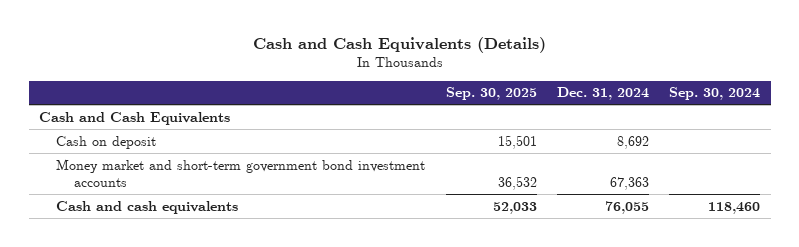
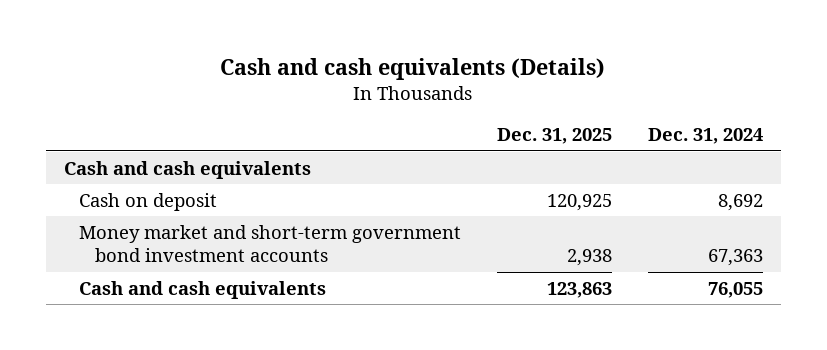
[252,37,546,54] Cash and Cash Equivalents (Details) -> [220,57,606,80] Cash and cash equivalents (Details)
[445,87,537,101] Sep. 30, 2025 -> none
[669,87,761,101] Sep. 30, 2024 -> none
none -> [497,128,613,145] Dec. 31, 2025
[38,111,230,125] Cash and Cash Equivalents -> [63,160,311,179] Cash and cash equivalents

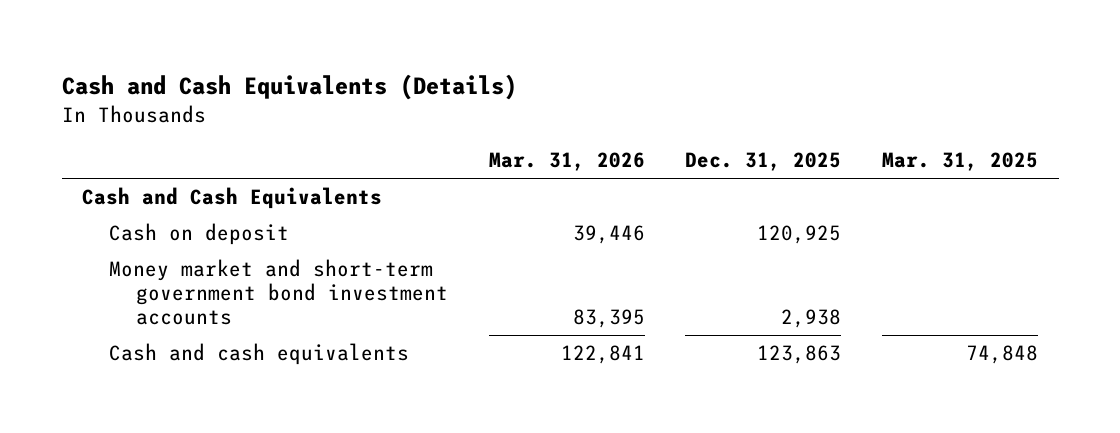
[220,57,606,80] Cash and cash equivalents (Details) -> [61,73,517,100] Cash and Cash Equivalents (Details)
[648,128,764,145] Dec. 31, 2024 -> none
none -> [488,152,645,172] Mar. 31, 2026
none -> [882,152,1039,172] Mar. 31, 2025
[63,160,311,179] Cash and cash equivalents -> [82,187,383,210] Cash and Cash Equivalents

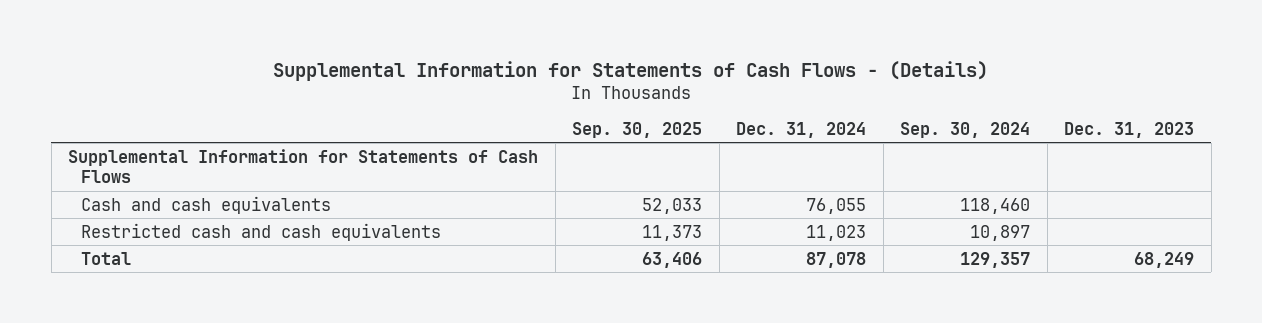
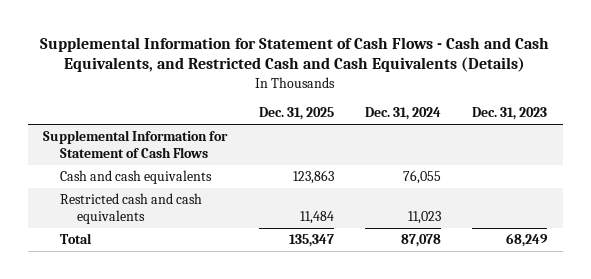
[273,60,989,81] Supplemental Information for Statements of Cash Flows - (Details) -> [40,36,550,73] Supplemental Information for Statement of Cash Flows - Cash and Cash Equivalents, and Restricted Cash and Cash Equivalents (Details)
[572,121,703,138] Sep. 30, 2025 -> none
[900,121,1031,138] Sep. 30, 2024 -> none
none -> [258,107,334,121] Dec. 31, 2025
[68,148,539,183] Supplemental Information for Statements of Cash Flows -> [43,130,229,158] Supplemental Information for Statement of Cash Flows

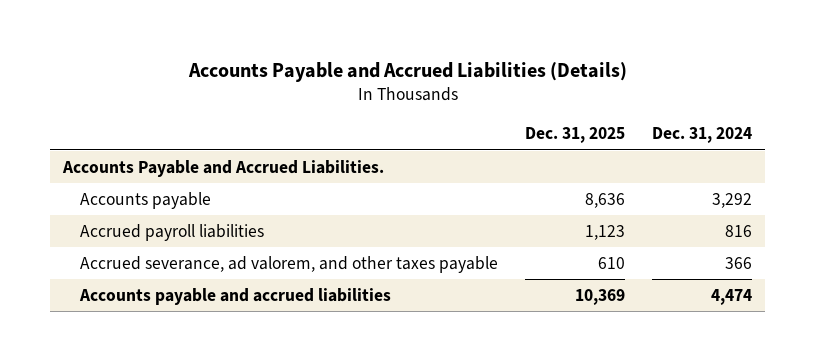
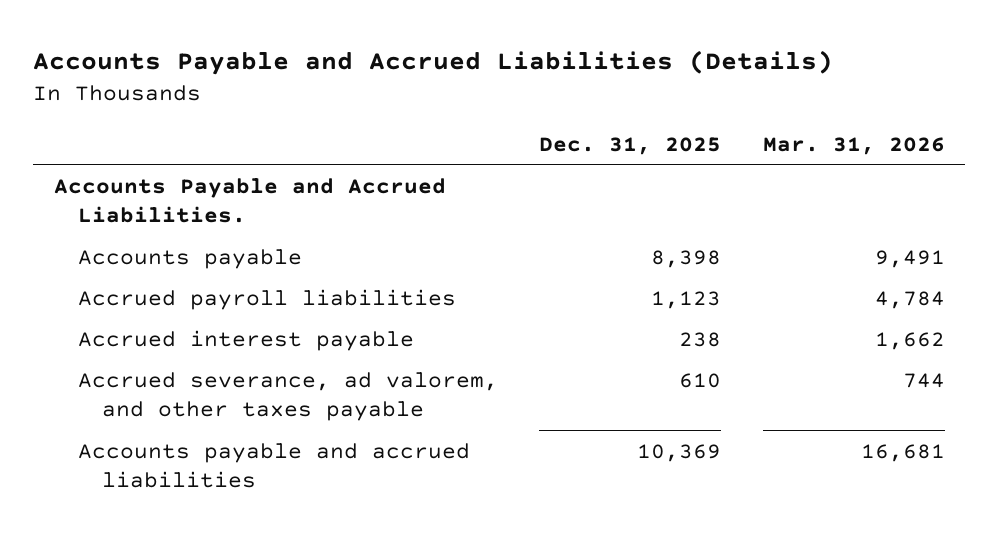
[652,127,753,144] Dec. 31, 2024 -> none
none -> [762,136,945,155] Mar. 31, 2026
[585,192,626,208] 8,636 -> [651,249,722,268] 8,398
none -> [77,329,414,351] Accrued interest payable

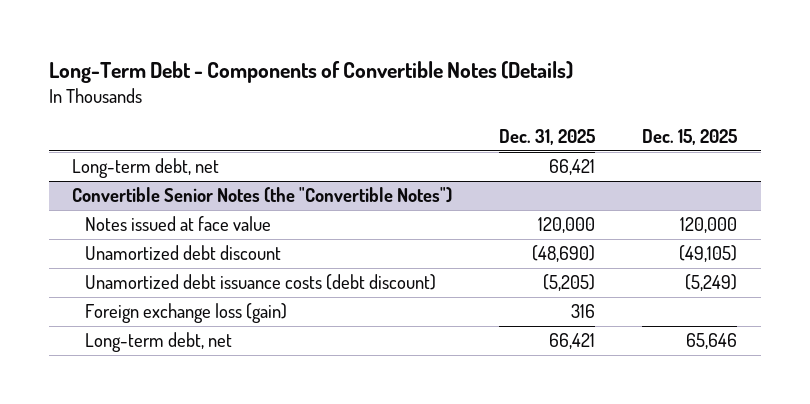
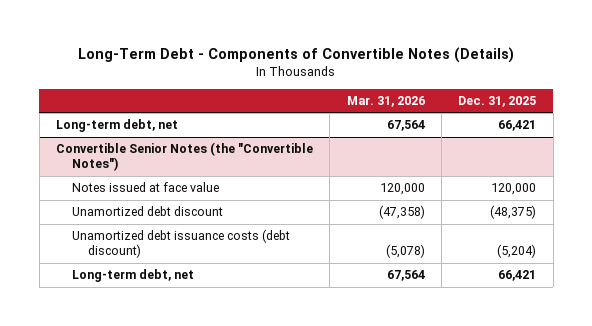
[642,129,738,146] Dec. 15, 2025 -> none
none -> [346,96,425,108] Mar. 31, 2026
[85,303,288,324] Foreign exchange loss (gain) -> none
[532,245,596,263] (48,690) -> [490,205,537,220] (48,375)
[543,274,596,292] (5,205) -> [497,244,537,259] (5,204)

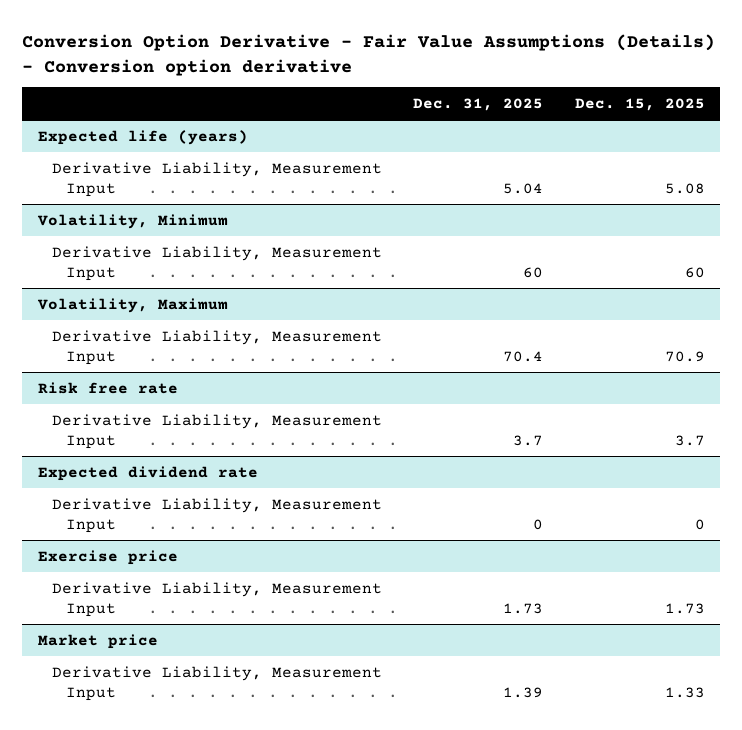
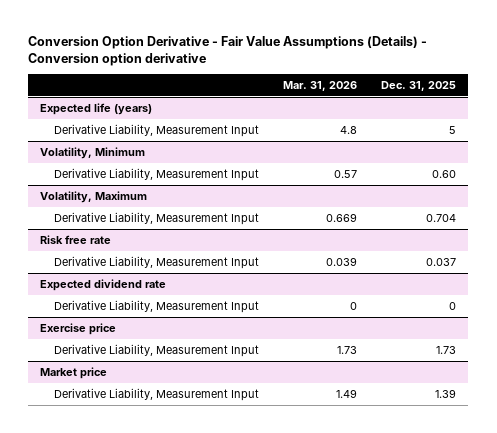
[574,98,705,112] Dec. 15, 2025 -> none
none -> [283,80,358,91] Mar. 31, 2026
[503,183,544,195] 5.04 -> [449,125,457,134] 5
[523,267,544,279] 60 -> [432,169,457,178] 0.60
[503,351,544,363] 70.4 -> [426,213,457,222] 0.704
[513,435,544,447] 3.7 -> [426,257,457,266] 0.037

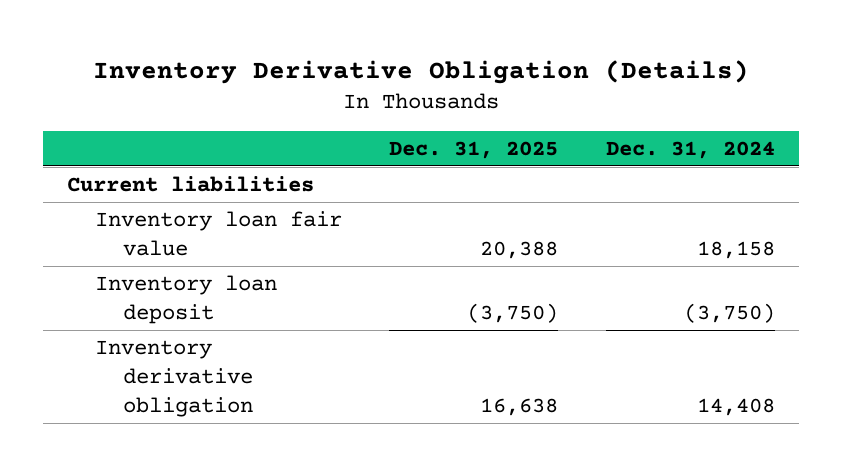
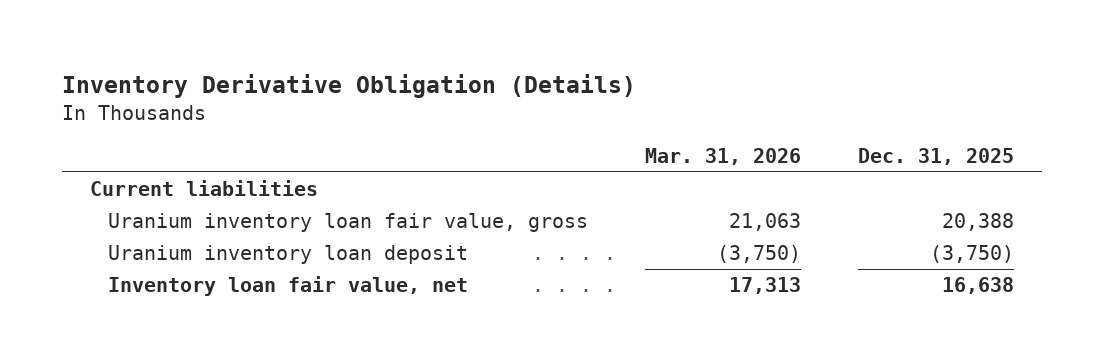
[605,140,775,159] Dec. 31, 2024 -> none
none -> [644,148,801,166] Mar. 31, 2026
[94,211,342,257] Inventory loan fair value -> [107,213,588,233] Uranium inventory loan fair value, gross
[94,275,277,325] Inventory loan deposit -> [107,245,468,265] Uranium inventory loan deposit
[94,340,253,418] Inventory derivative obligation -> [107,276,468,297] Inventory loan fair value, net

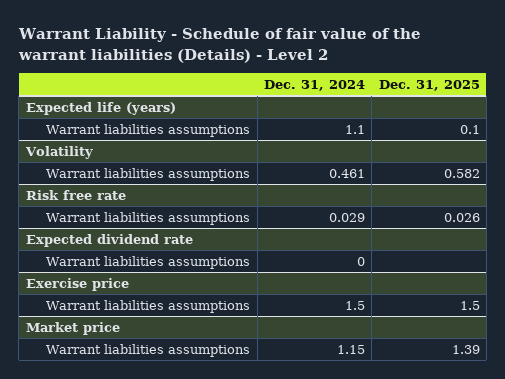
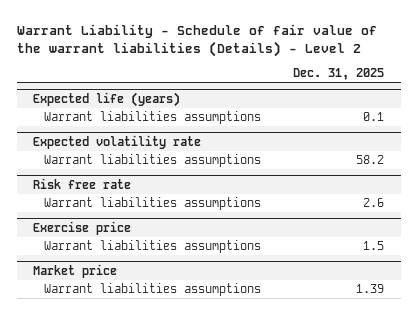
[263,79,365,91] Dec. 31, 2024 -> none
[24,145,93,159] Volatility -> [33,134,202,149] Expected volatility rate
[443,168,480,178] 0.582 -> [356,155,385,165] 58.2
[25,233,193,247] Expected dividend rate -> none
[46,255,251,269] Warrant liabilities assumptions -> none
[443,212,480,222] 0.026 -> [363,198,385,208] 2.6

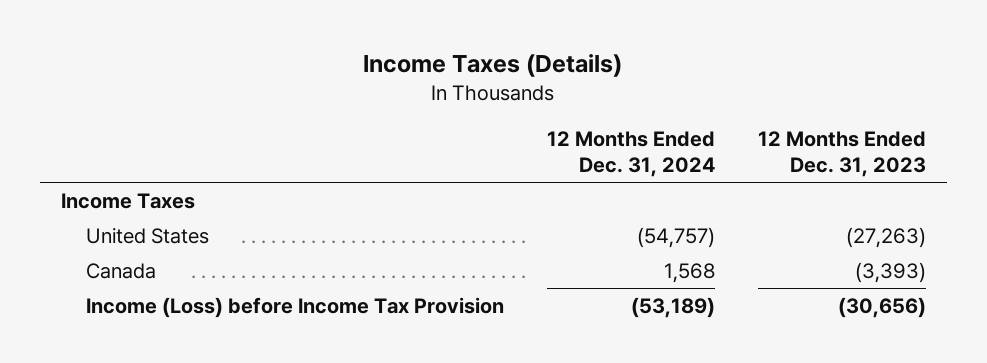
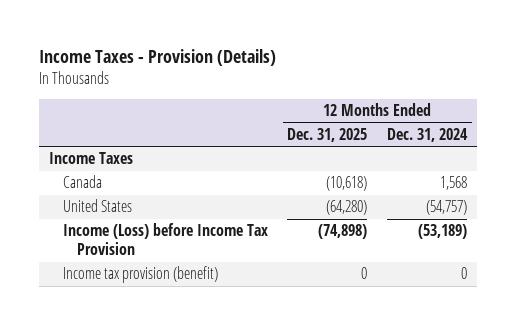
[363,53,623,77] Income Taxes (Details) -> [39,49,277,67] Income Taxes - Provision (Details)
[757,130,926,178] 12 Months Ended Dec. 31, 2023 -> none
none -> [287,128,368,143] Dec. 31, 2025
[86,228,210,245] United States -> [63,199,133,213] United States
none -> [63,266,219,284] Income tax provision (benefit)

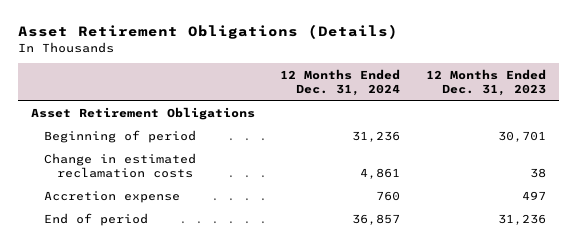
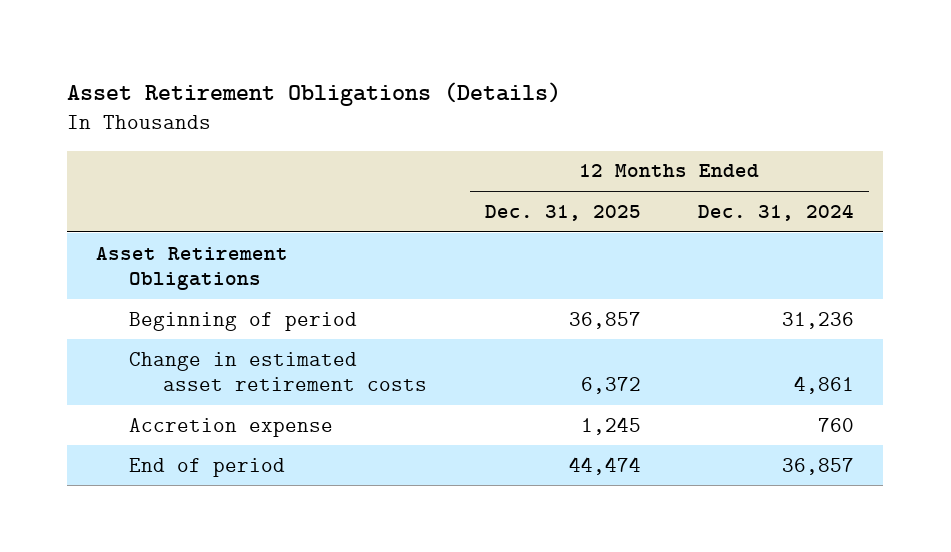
[426,68,547,96] 12 Months Ended Dec. 31, 2023 -> none
none -> [484,204,641,221] Dec. 31, 2025
[43,152,196,178] Change in estimated reclamation costs -> [129,351,427,391] Change in estimated asset retirement costs

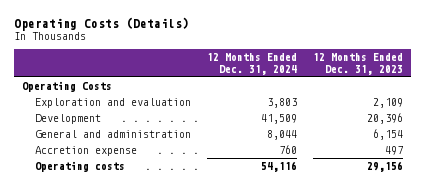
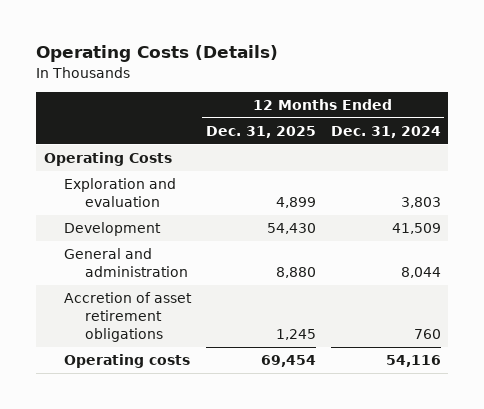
[313,53,404,75] 12 Months Ended Dec. 31, 2023 -> none
none -> [206,125,317,138] Dec. 31, 2025
[35,146,138,157] Accretion expense -> [64,292,193,343] Accretion of asset retirement obligations

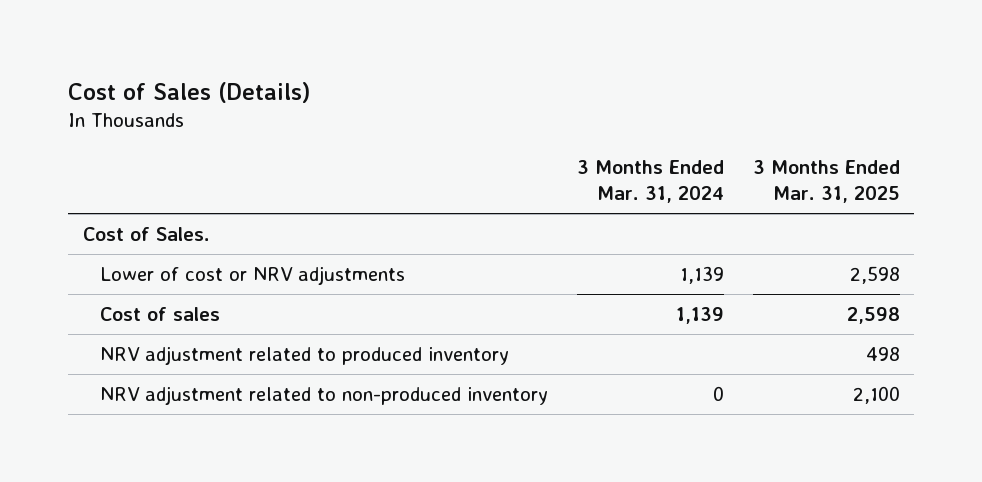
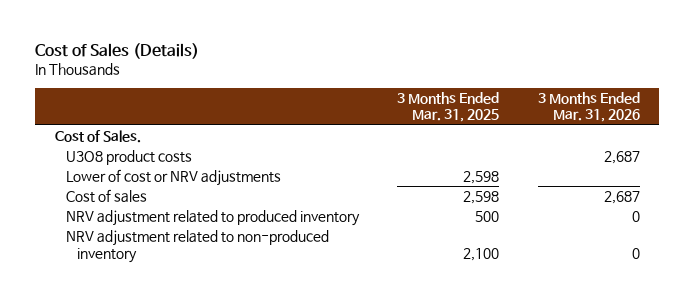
[576,160,724,204] 3 Months Ended Mar. 31, 2024 -> none
none -> [538,91,641,123] 3 Months Ended Mar. 31, 2026
none -> [65,149,192,165] U3O8 product costs
[865,346,900,361] 498 -> [475,210,500,222] 500

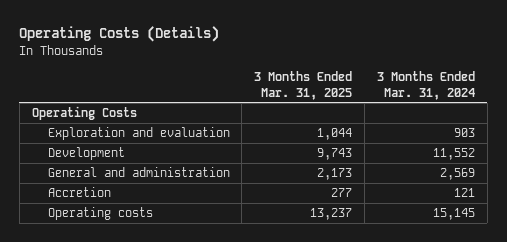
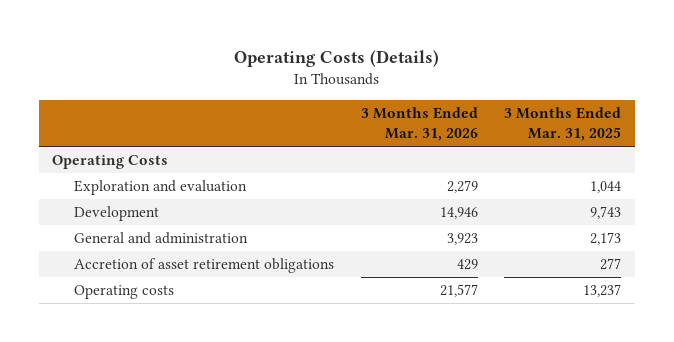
[376,71,475,100] 3 Months Ended Mar. 31, 2024 -> none
none -> [360,107,478,142] 3 Months Ended Mar. 31, 2026
[47,187,111,198] Accretion -> [73,257,334,273] Accretion of asset retirement obligations

